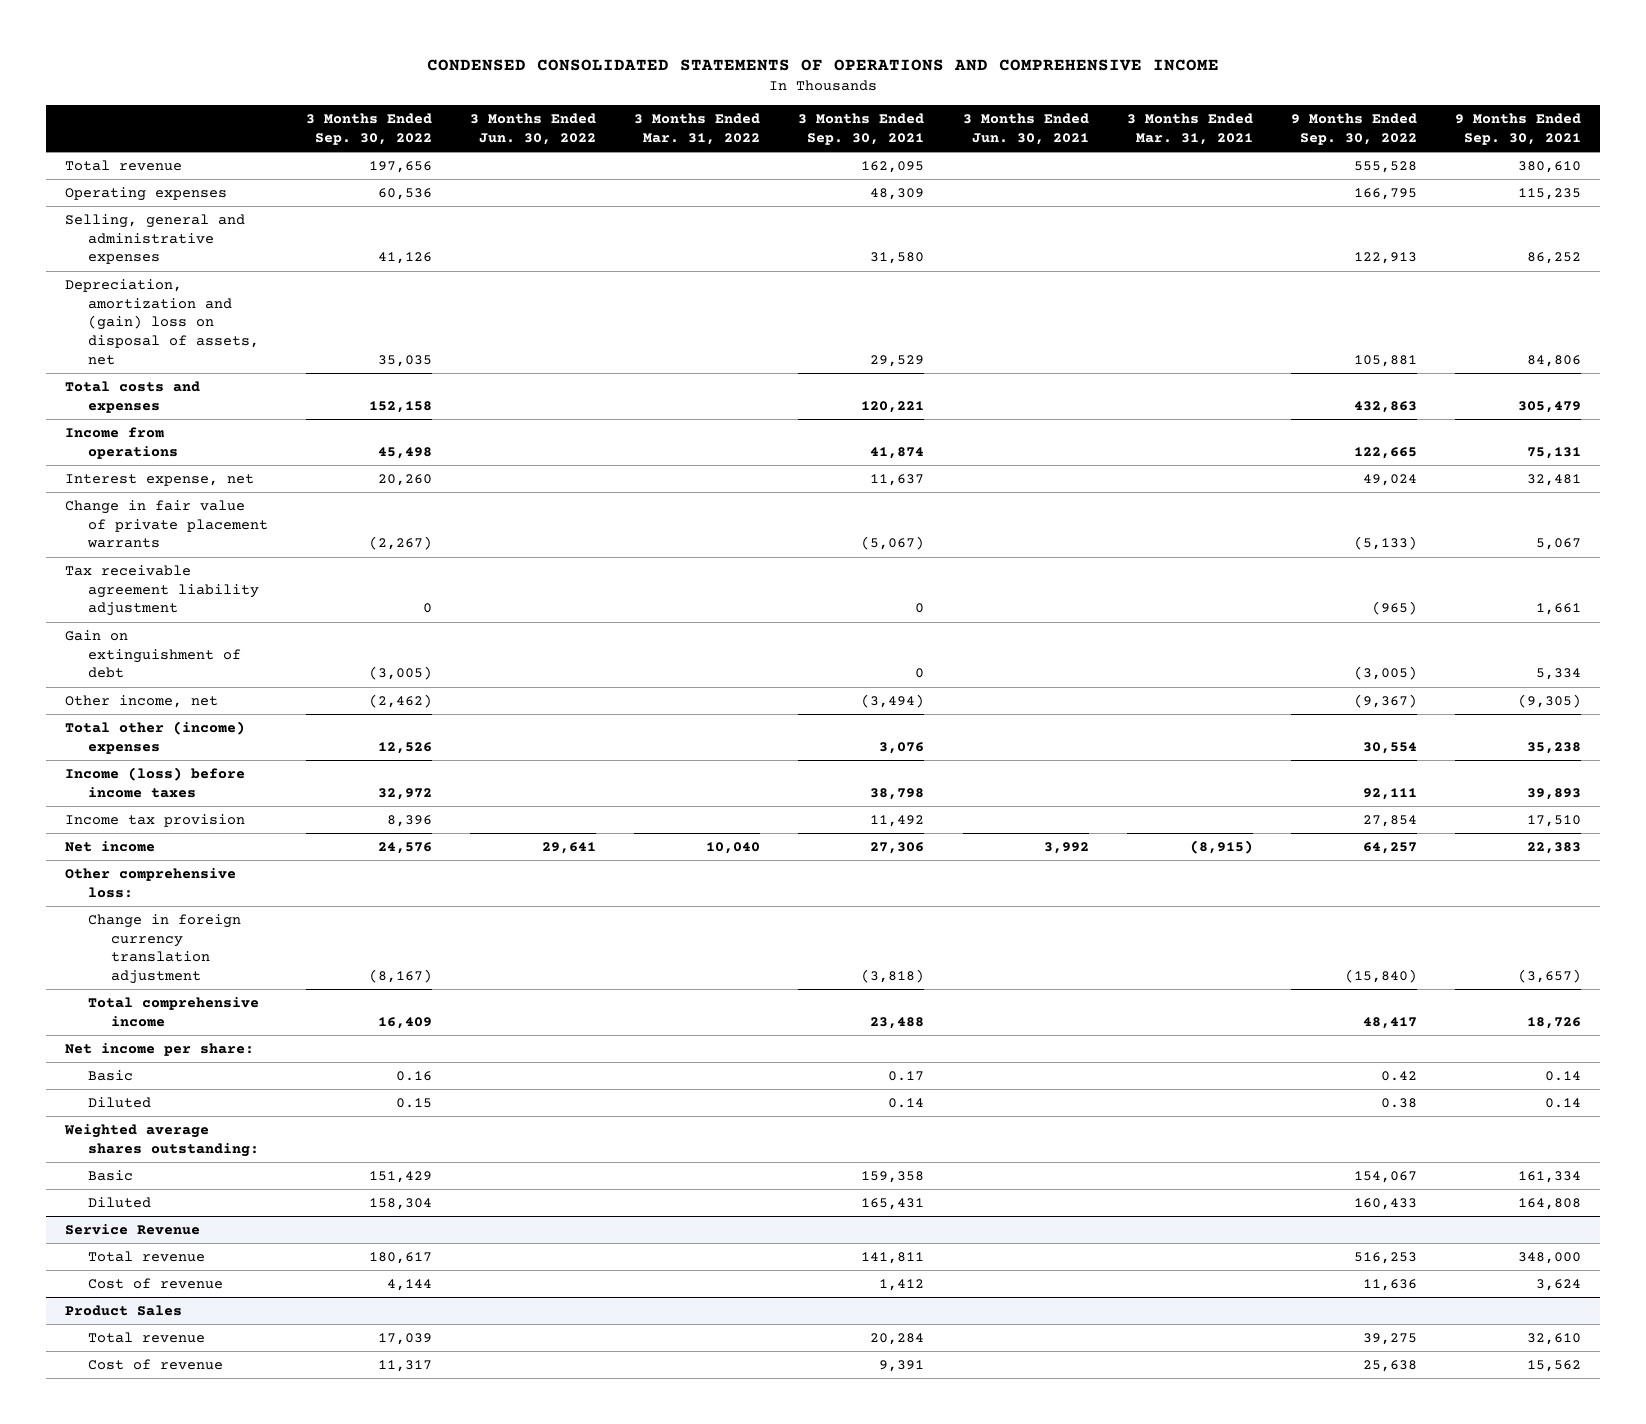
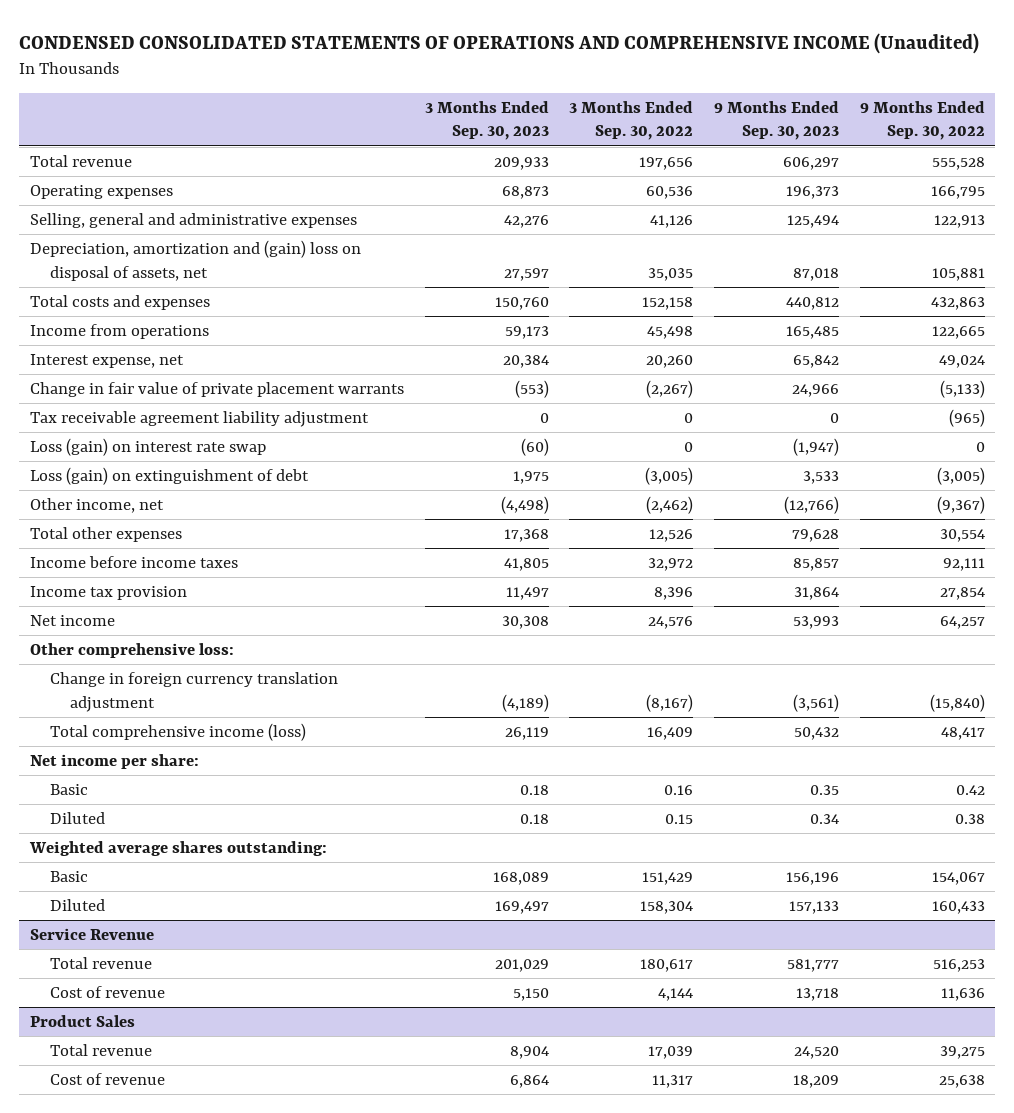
[427,58,1220,71] CONDENSED CONSOLIDATED STATEMENTS OF OPERATIONS AND COMPREHENSIVE INCOME -> [19,32,980,54] CONDENSED CONSOLIDATED STATEMENTS OF OPERATIONS AND COMPREHENSIVE INCOME (Unaudited)
[470,113,597,146] 3 Months Ended Jun. 30, 2022 -> none
[634,113,761,146] 3 Months Ended Mar. 31, 2022 -> none
[798,113,925,146] 3 Months Ended Sep. 30, 2021 -> none
[962,113,1089,146] 3 Months Ended Jun. 30, 2021 -> none
[1126,113,1253,146] 3 Months Ended Mar. 31, 2021 -> none
[1454,113,1581,146] 9 Months Ended Sep. 30, 2021 -> none
none -> [424,100,549,141] 3 Months Ended Sep. 30, 2023
none -> [713,100,839,141] 9 Months Ended Sep. 30, 2023
none -> [29,438,266,457] Loss (gain) on interest rate swap
[65,629,241,679] Gain on extinguishment of debt -> [29,467,309,486] Loss (gain) on extinguishment of debt
[65,720,246,754] Total other (income) expenses -> [29,527,182,543] Total other expenses
[65,766,246,798] Income (loss) before income taxes -> [29,556,238,569] Income before income taxes
[87,996,259,1027] Total comprehensive income -> [49,723,306,742] Total comprehensive income (loss)

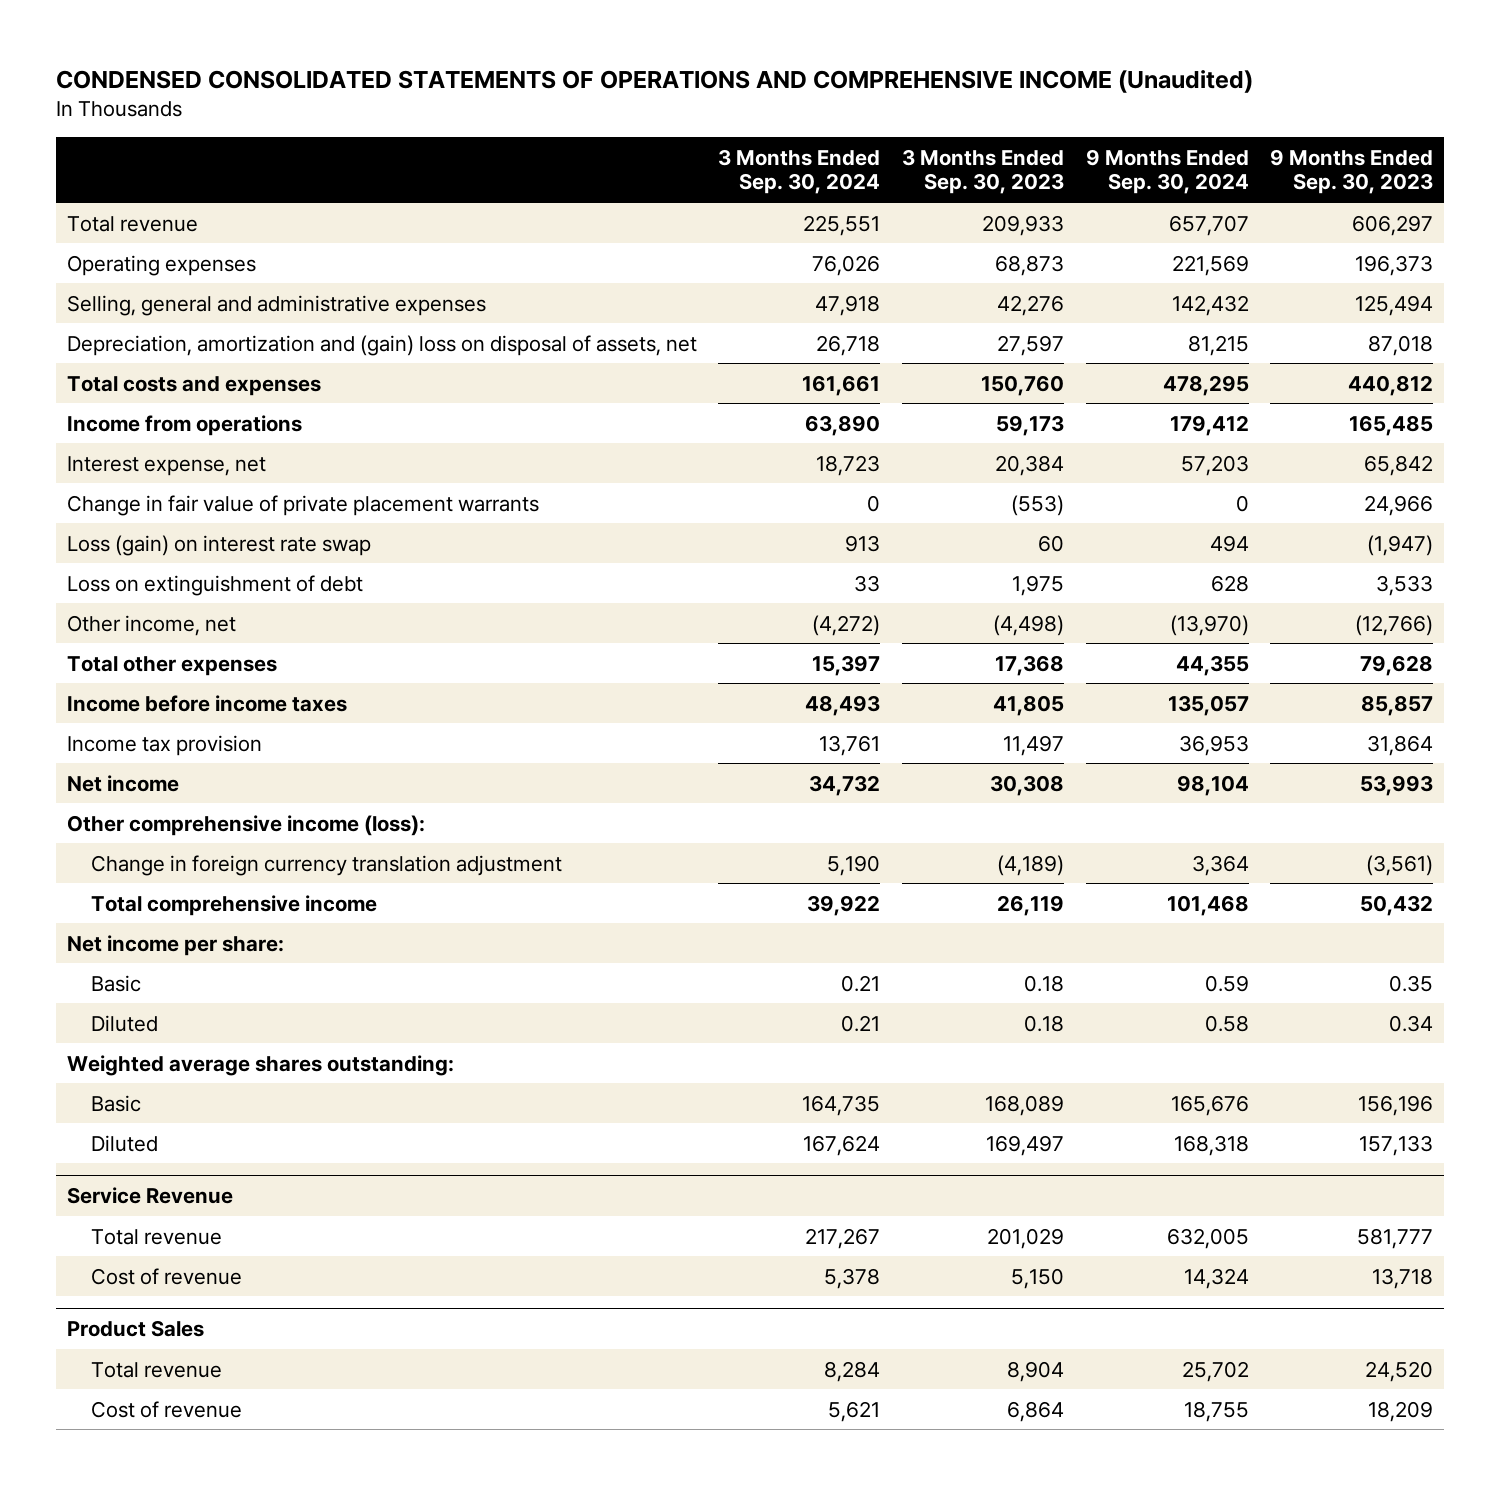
[569,100,694,141] 3 Months Ended Sep. 30, 2022 -> none
[859,100,985,141] 9 Months Ended Sep. 30, 2022 -> none
none -> [718,148,881,195] 3 Months Ended Sep. 30, 2024
none -> [1085,148,1249,195] 9 Months Ended Sep. 30, 2024
[29,411,369,428] Tax receivable agreement liability adjustment -> none
[520,438,549,457] (60) -> [1038,534,1065,552] 60
[29,467,309,486] Loss (gain) on extinguishment of debt -> [66,574,363,596] Loss on extinguishment of debt
[29,643,234,659] Other comprehensive loss: -> [66,814,425,836] Other comprehensive income (loss):
[49,723,306,742] Total comprehensive income (loss) -> [91,894,378,916] Total comprehensive income

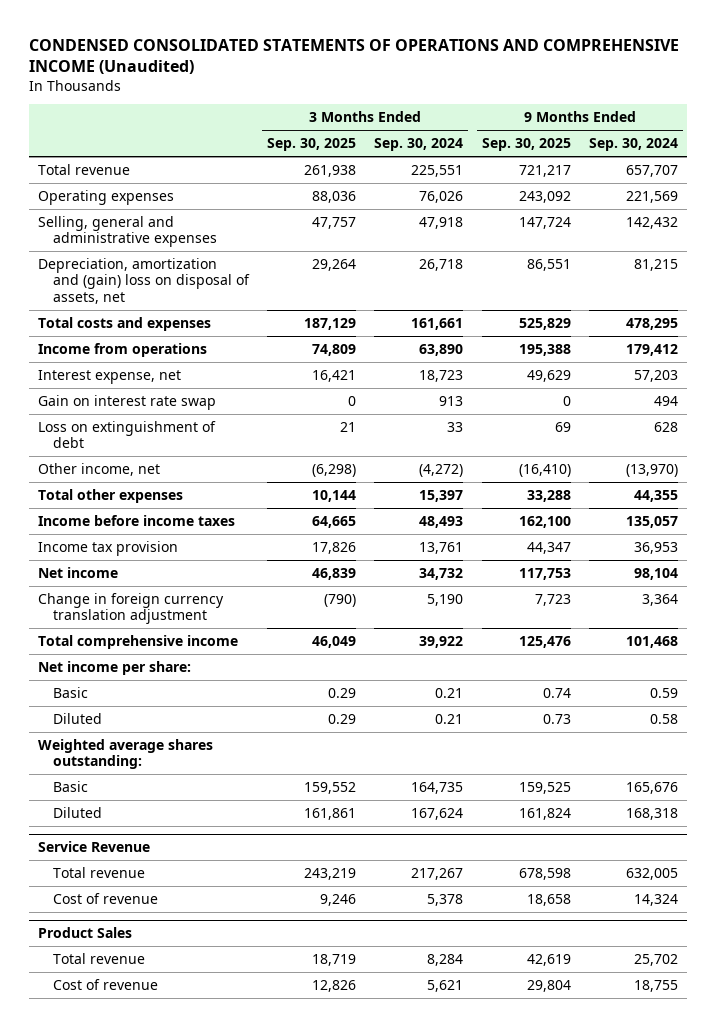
[902,148,1065,195] 3 Months Ended Sep. 30, 2023 -> none
[1270,148,1434,195] 9 Months Ended Sep. 30, 2023 -> none
none -> [267,138,357,152] Sep. 30, 2025
none -> [481,138,571,152] Sep. 30, 2025
[66,494,539,516] Change in fair value of private placement warrants -> none
[66,534,371,556] Loss (gain) on interest rate swap -> [38,394,217,410] Gain on interest rate swap
[66,814,425,836] Other comprehensive income (loss): -> none

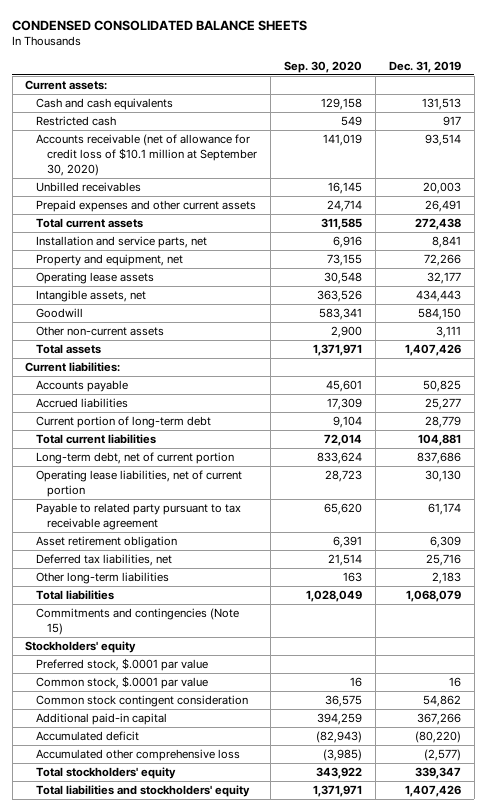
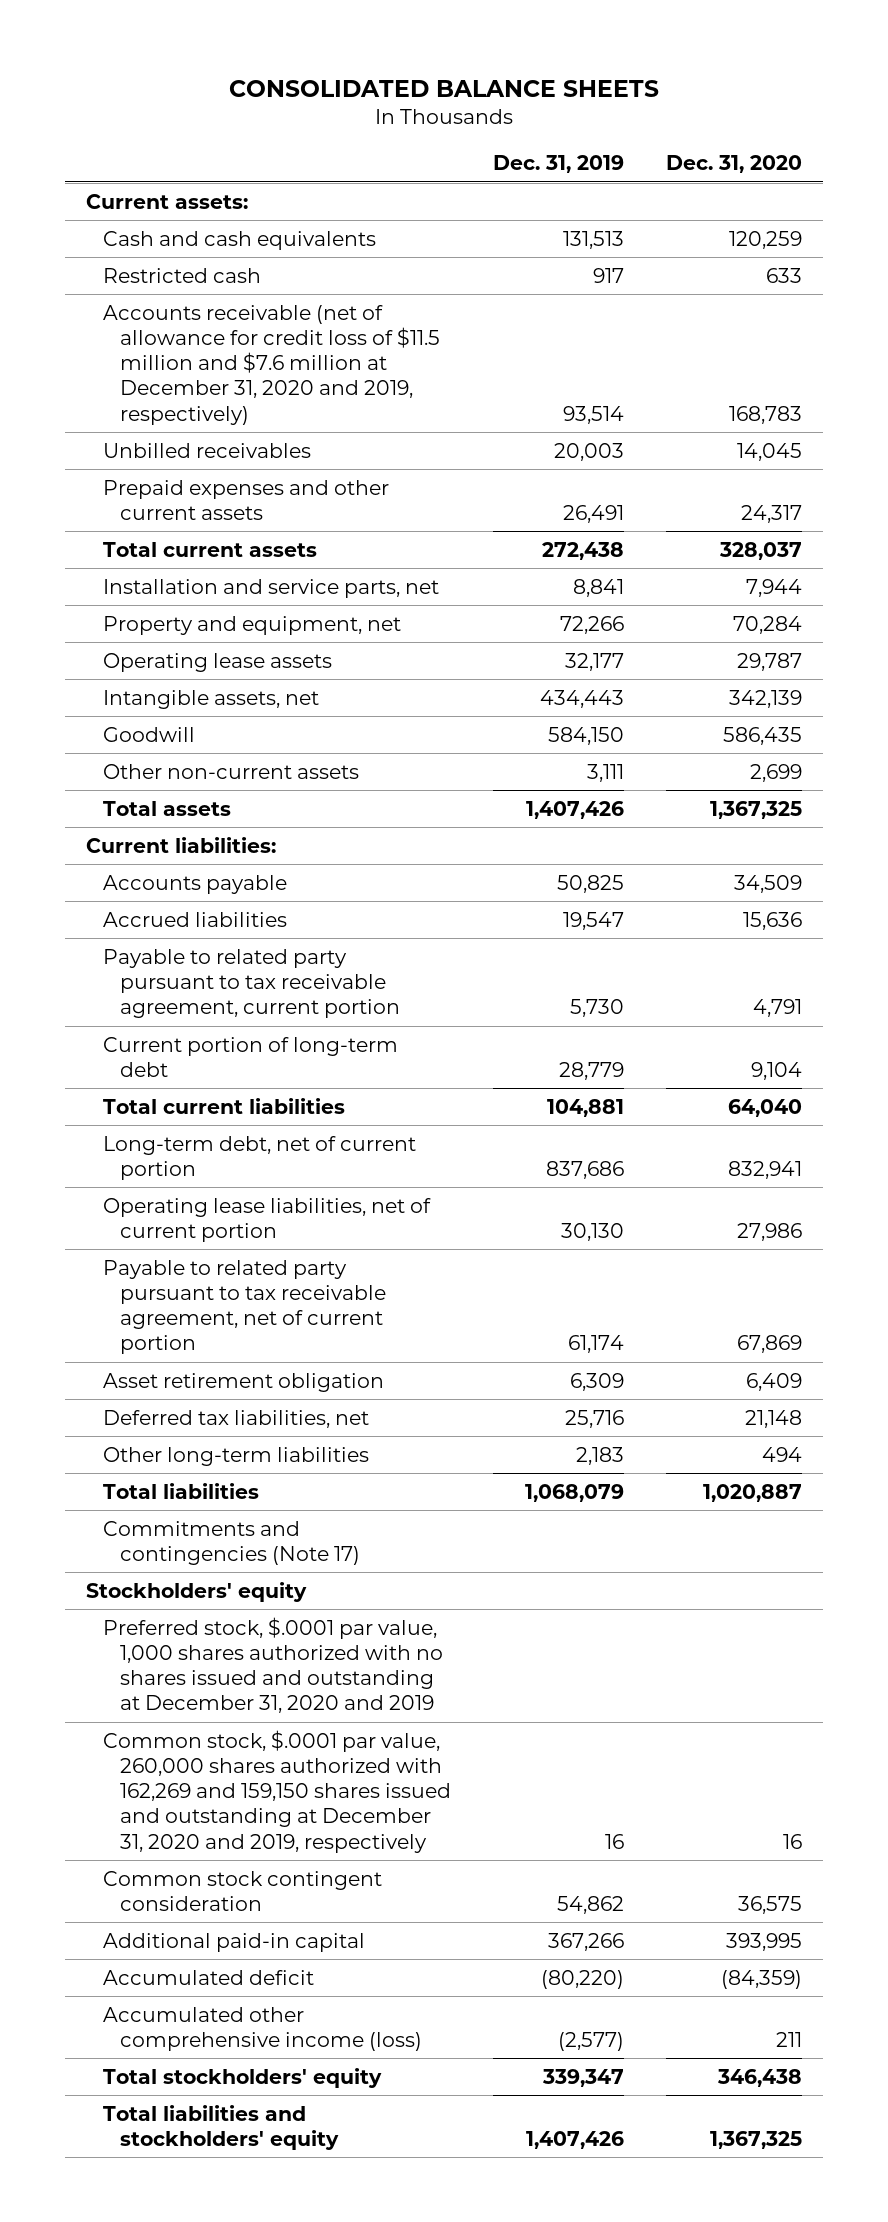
[12,19,308,31] CONDENSED CONSOLIDATED BALANCE SHEETS -> [229,79,660,97] CONSOLIDATED BALANCE SHEETS
[283,60,362,73] Sep. 30, 2020 -> none
none -> [666,155,803,174] Dec. 31, 2020
[36,134,257,176] Accounts receivable (net of allowance for credit loss of $10.1 million at September 30, 2020) -> [102,304,440,425] Accounts receivable (net of allowance for credit loss of $11.5 million and $7.6 million at December 31, 2020 and 2019, respectively)
[424,398,461,411] 25,277 -> [563,911,625,930] 19,547
none -> [102,948,400,1019] Payable to related party pursuant to tax receivable agreement, current portion
[36,503,242,530] Payable to related party pursuant to tax receivable agreement -> [102,1259,386,1355] Payable to related party pursuant to tax receivable agreement, net of current portion
[36,608,240,635] Commitments and contingencies (Note 15) -> [102,1520,360,1565] Commitments and contingencies (Note 17)
[36,658,209,672] Preferred stock, $.0001 par value -> [102,1616,443,1714] Preferred stock, $.0001 par value, 1,000 shares authorized with no shares issued and outstanding at December 31, 2020 and 2019
[36,676,209,690] Common stock, $.0001 par value -> [102,1729,451,1853] Common stock, $.0001 par value, 260,000 shares authorized with 162,269 and 159,150 shares issued and outstanding at December 31, 2020 and 2019, respectively
[36,749,241,762] Accumulated other comprehensive loss -> [102,2006,422,2051] Accumulated other comprehensive income (loss)

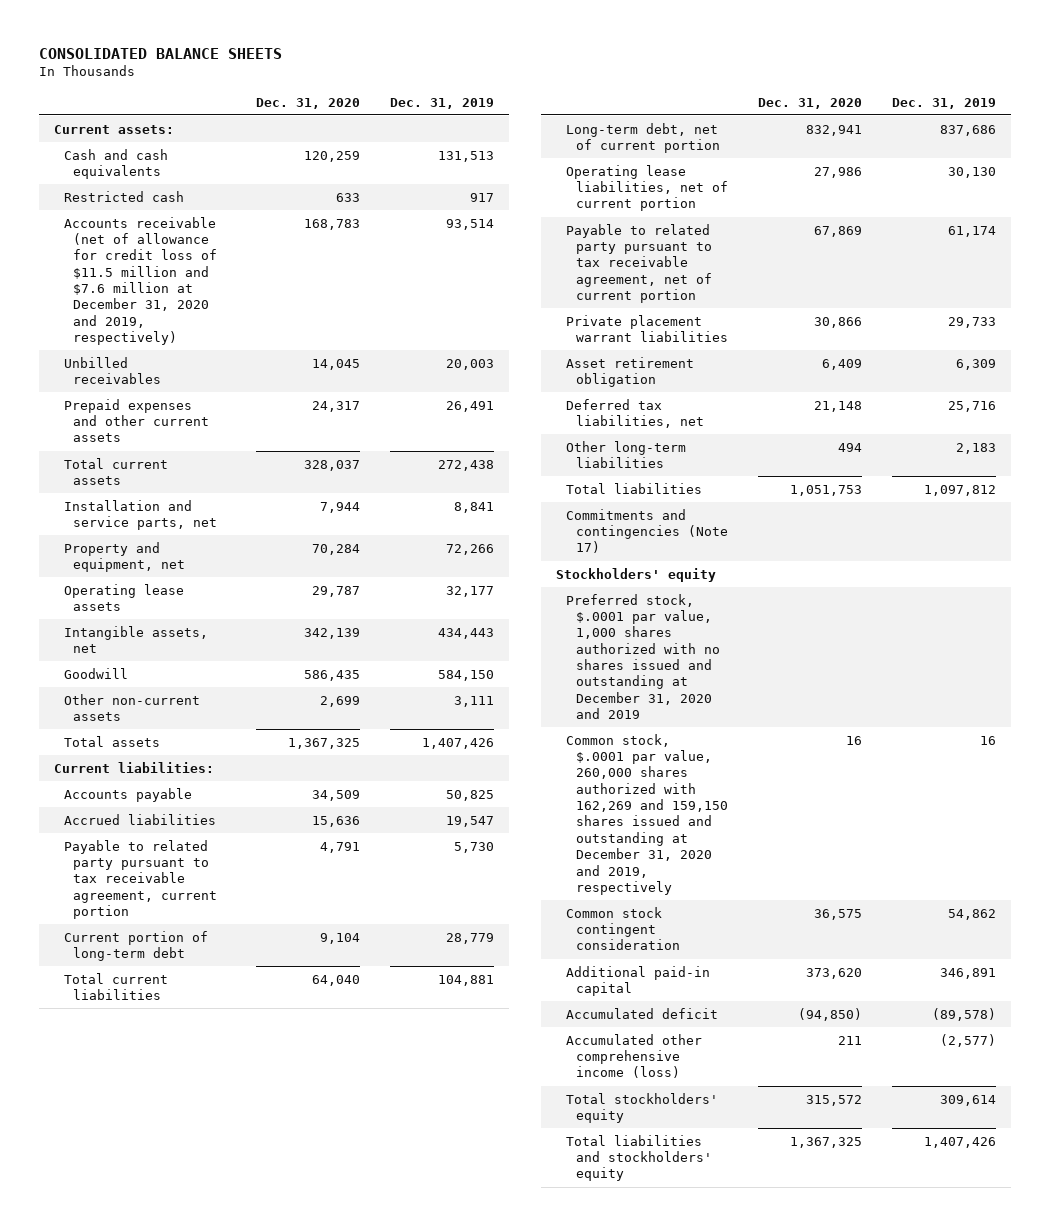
none -> [566,314,728,343] Private placement warrant liabilities
[525,1483,625,1502] 1,068,079 -> [924,484,997,496] 1,097,812
[703,1483,803,1502] 1,020,887 -> [790,484,863,496] 1,051,753
[548,1932,625,1951] 367,266 -> [940,967,997,979] 346,891
[726,1932,803,1951] 393,995 -> [806,967,863,979] 373,620
[541,1969,625,1989] (80,220) -> [932,1007,997,1021] (89,578)
[721,1969,803,1989] (84,359) -> [798,1007,863,1021] (94,850)
[542,2068,625,2087] 339,347 -> [940,1094,997,1106] 309,614
[717,2068,803,2087] 346,438 -> [806,1094,863,1106] 315,572

